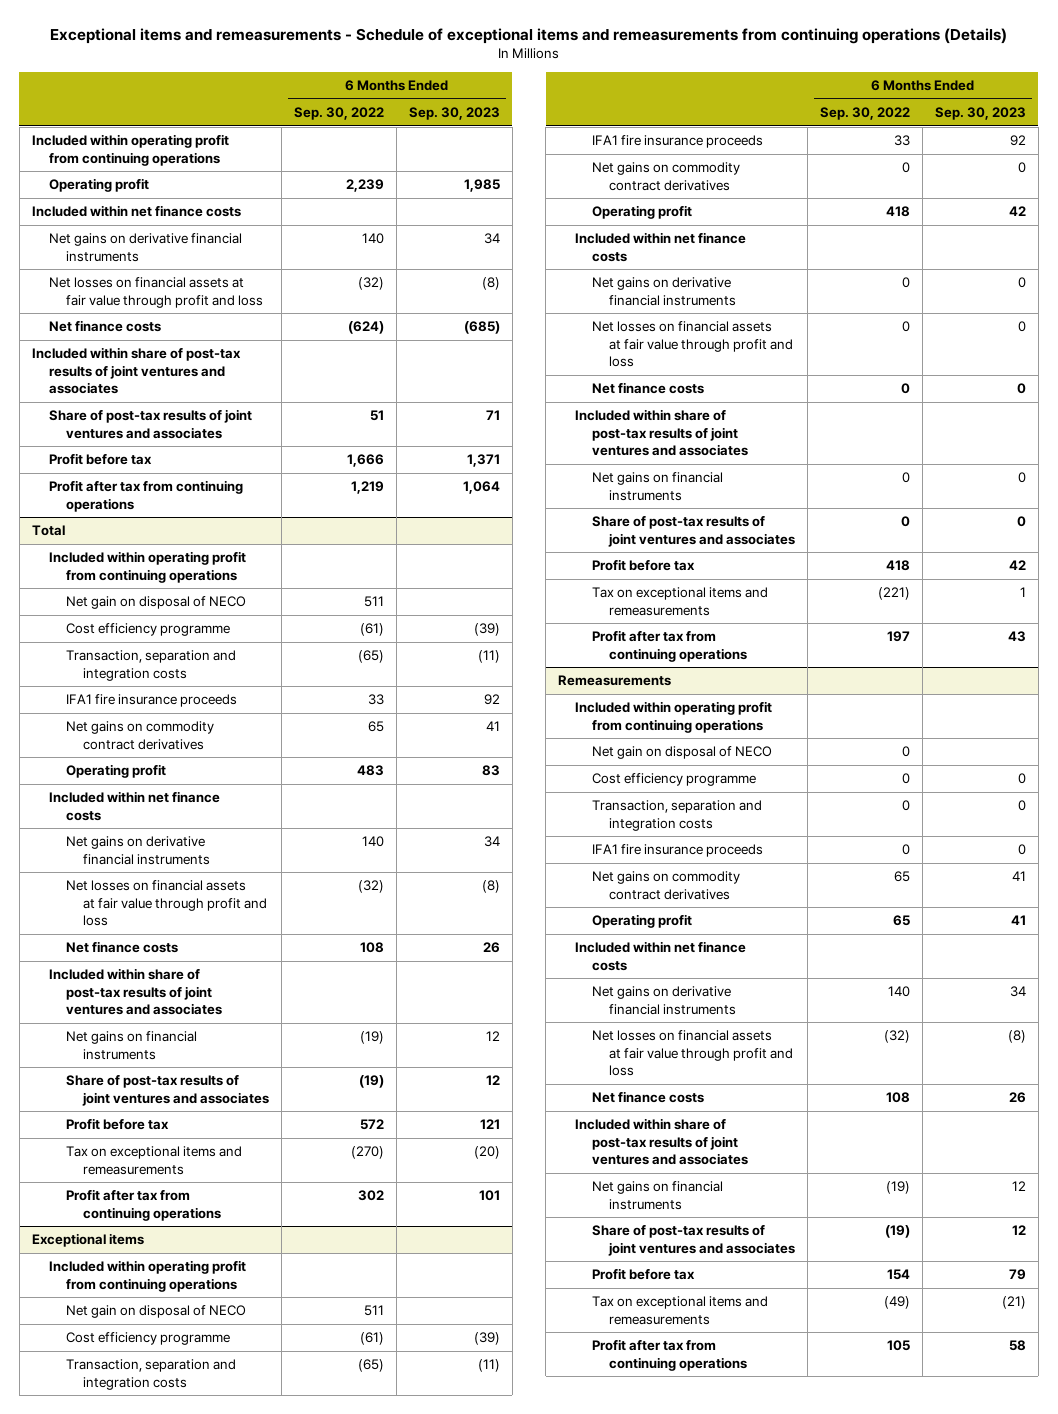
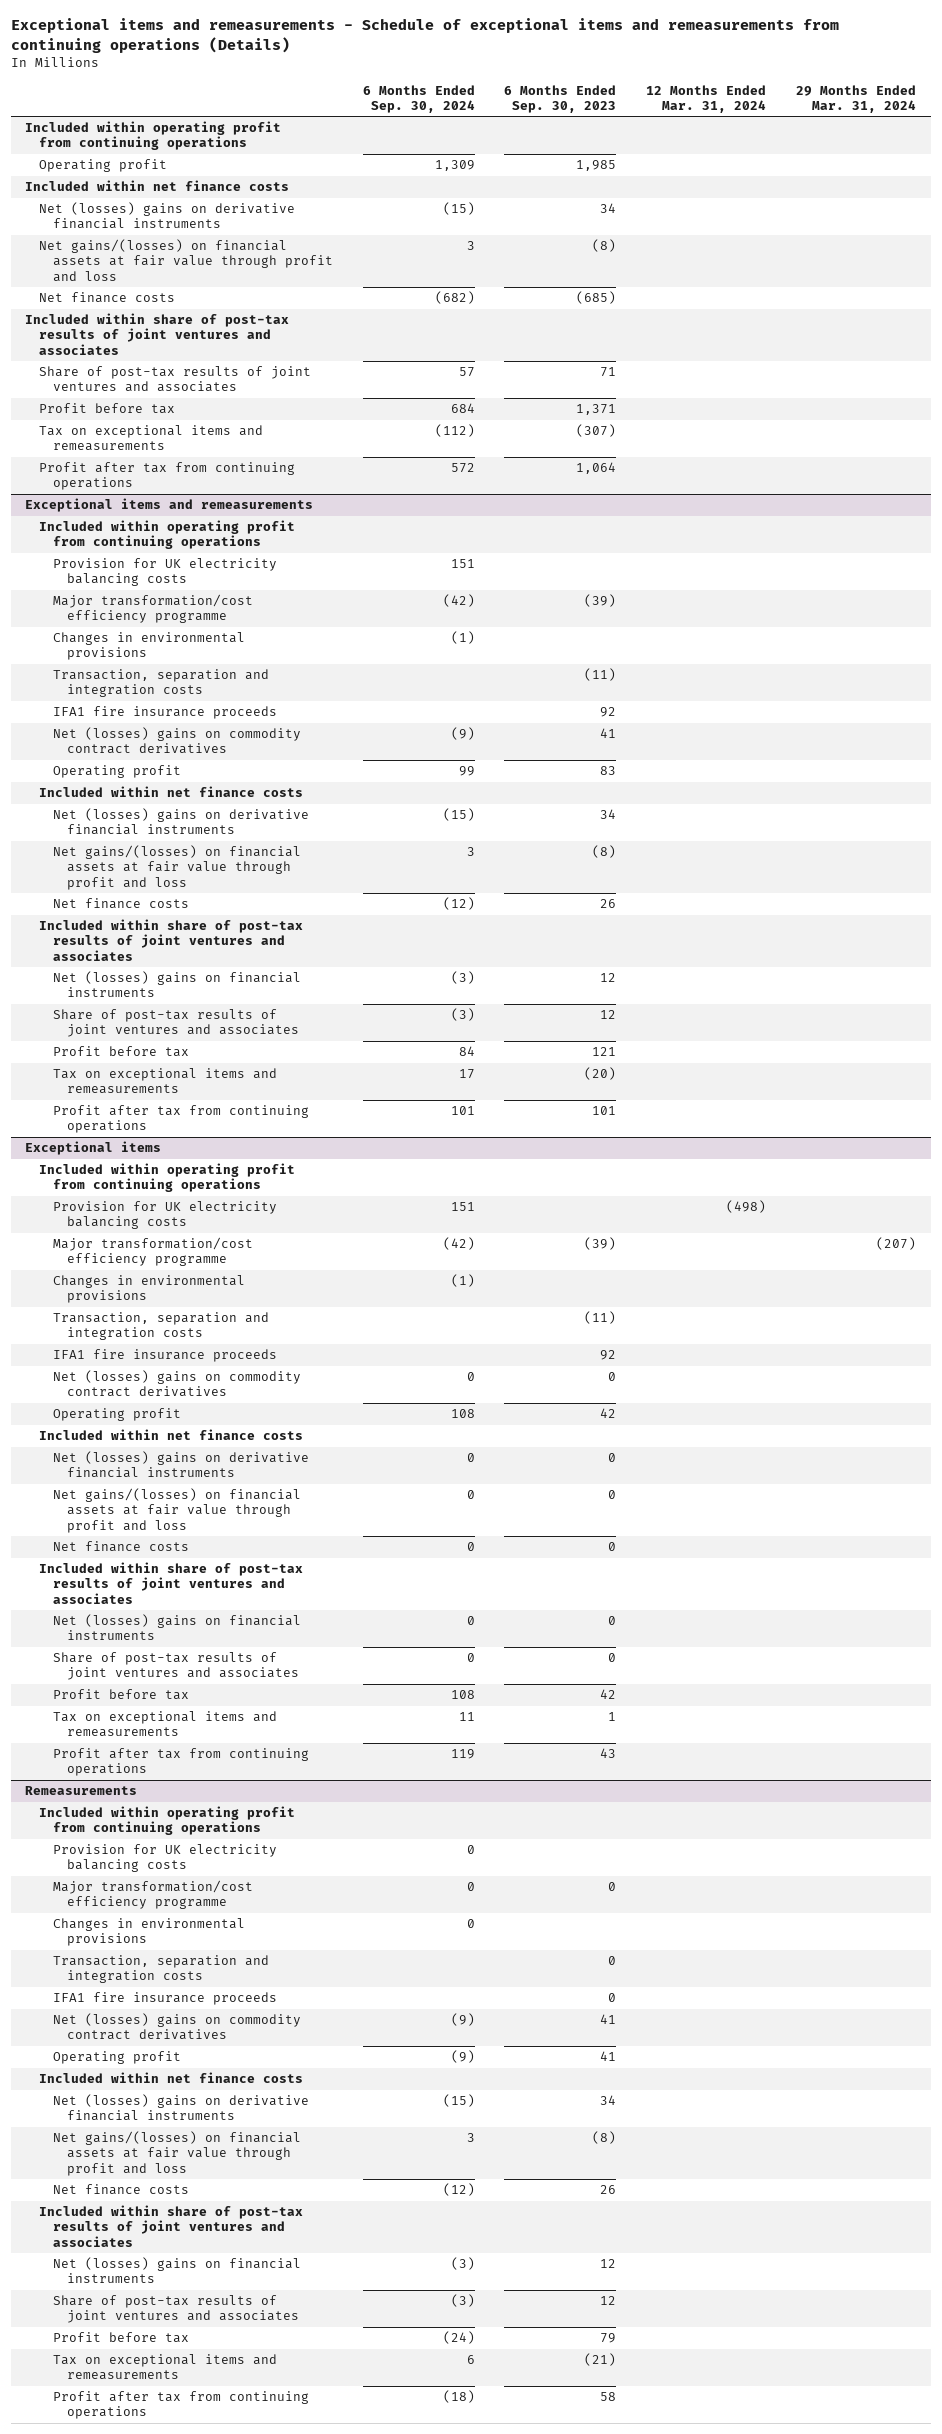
[293,106,384,120] Sep. 30, 2022 -> none
none -> [362,84,475,113] 6 Months Ended Sep. 30, 2024
none -> [646,84,767,113] 12 Months Ended Mar. 31, 2024
none -> [796,84,917,113] 29 Months Ended Mar. 31, 2024
[48,233,242,262] Net gains on derivative financial instruments -> [39,202,296,230] Net (losses) gains on derivative financial instruments
[48,277,263,308] Net losses on financial assets at fair value through profit and loss -> [39,239,333,282] Net gains/(losses) on financial assets at fair value through profit and loss
none -> [39,425,264,452] Tax on exceptional items and remeasurements
[31,525,65,537] Total -> [25,498,314,513] Exceptional items and remeasurements
[65,596,246,610] Net gain on disposal of NECO -> none
none -> [52,558,277,587] Provision for UK electricity balancing costs
[65,623,230,637] Cost efficiency programme -> [52,594,253,624] Major transformation/cost efficiency programme
none -> [52,632,245,661] Changes in environmental provisions
[65,721,214,750] Net gains on commodity contract derivatives -> [52,727,301,755] Net (losses) gains on commodity contract derivatives
[65,836,211,865] Net gains on derivative financial instruments -> [52,808,309,836] Net (losses) gains on derivative financial instruments
[65,880,268,926] Net losses on financial assets at fair value through profit and loss -> [52,845,301,890] Net gains/(losses) on financial assets at fair value through profit and loss
[65,1031,197,1060] Net gains on financial instruments -> [52,971,301,998] Net (losses) gains on financial instruments
[65,1305,246,1319] Net gain on disposal of NECO -> none
none -> [52,1201,277,1230] Provision for UK electricity balancing costs
[65,1332,230,1346] Cost efficiency programme -> [52,1237,253,1267] Major transformation/cost efficiency programme
none -> [52,1275,245,1304] Changes in environmental provisions
[592,162,741,191] Net gains on commodity contract derivatives -> [52,1370,301,1398] Net (losses) gains on commodity contract derivatives
[592,277,737,306] Net gains on derivative financial instruments -> [52,1451,309,1479] Net (losses) gains on derivative financial instruments
[592,321,794,367] Net losses on financial assets at fair value through profit and loss -> [52,1488,301,1533] Net gains/(losses) on financial assets at fair value through profit and loss
[592,472,724,501] Net gains on financial instruments -> [52,1614,301,1641] Net (losses) gains on financial instruments
[592,746,773,760] Net gain on disposal of NECO -> none
none -> [52,1844,277,1873] Provision for UK electricity balancing costs
[592,773,757,787] Cost efficiency programme -> [52,1880,253,1910] Major transformation/cost efficiency programme
none -> [52,1918,245,1947] Changes in environmental provisions
[592,871,741,900] Net gains on commodity contract derivatives -> [52,2013,301,2041] Net (losses) gains on commodity contract derivatives
[592,986,737,1015] Net gains on derivative financial instruments -> [52,2094,309,2122] Net (losses) gains on derivative financial instruments
[592,1030,794,1076] Net losses on financial assets at fair value through profit and loss -> [52,2131,301,2176] Net gains/(losses) on financial assets at fair value through profit and loss
[592,1181,724,1210] Net gains on financial instruments -> [52,2257,301,2284] Net (losses) gains on financial instruments

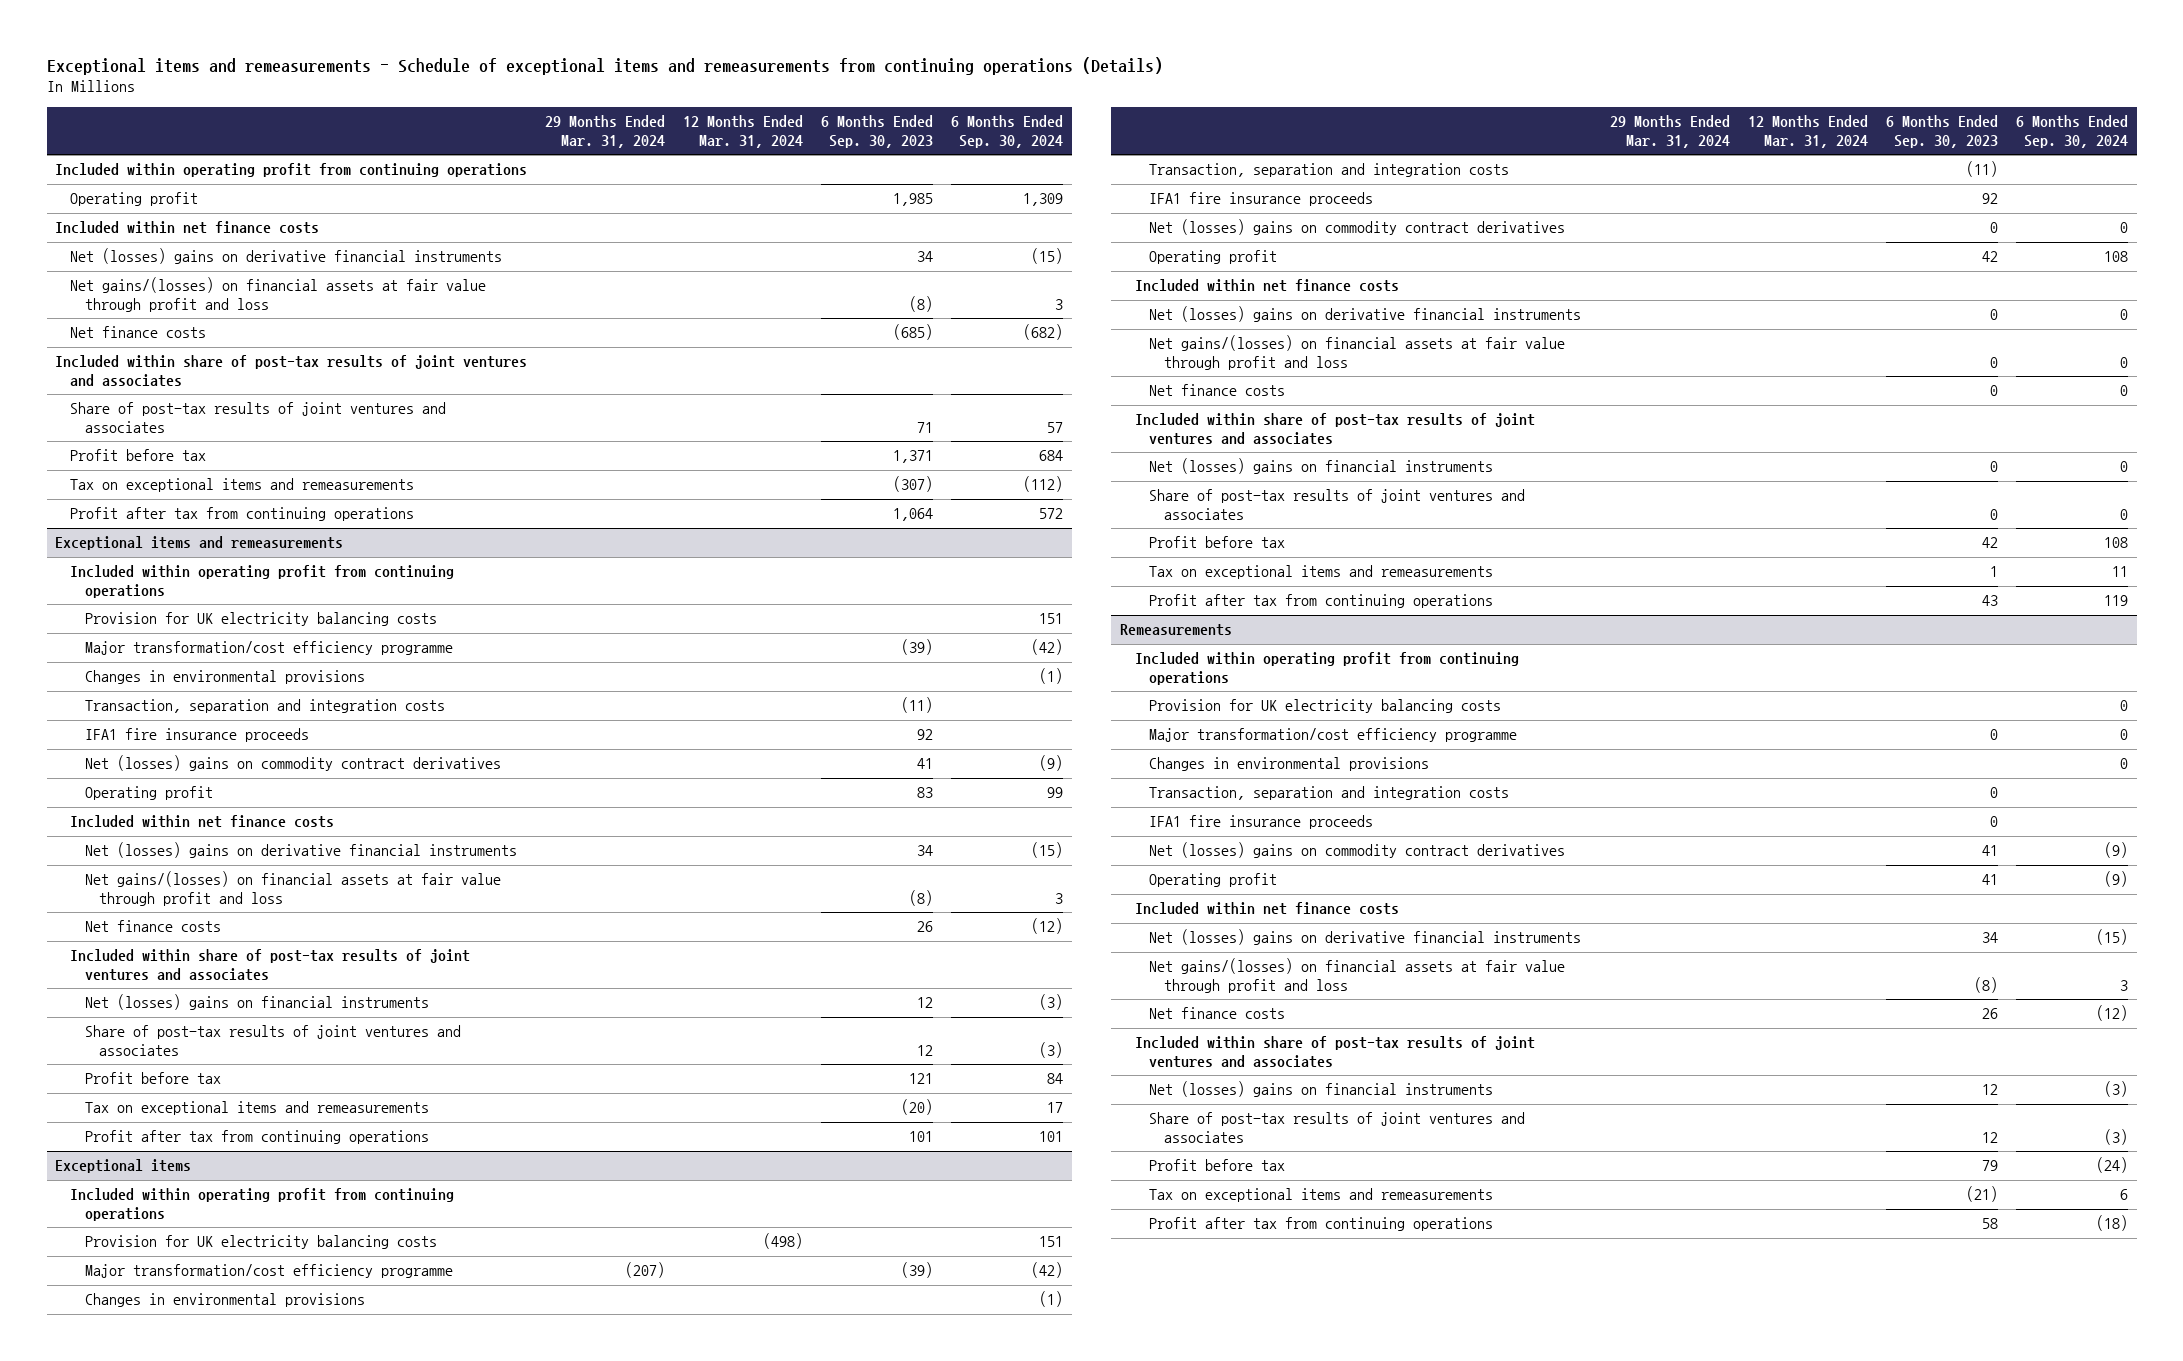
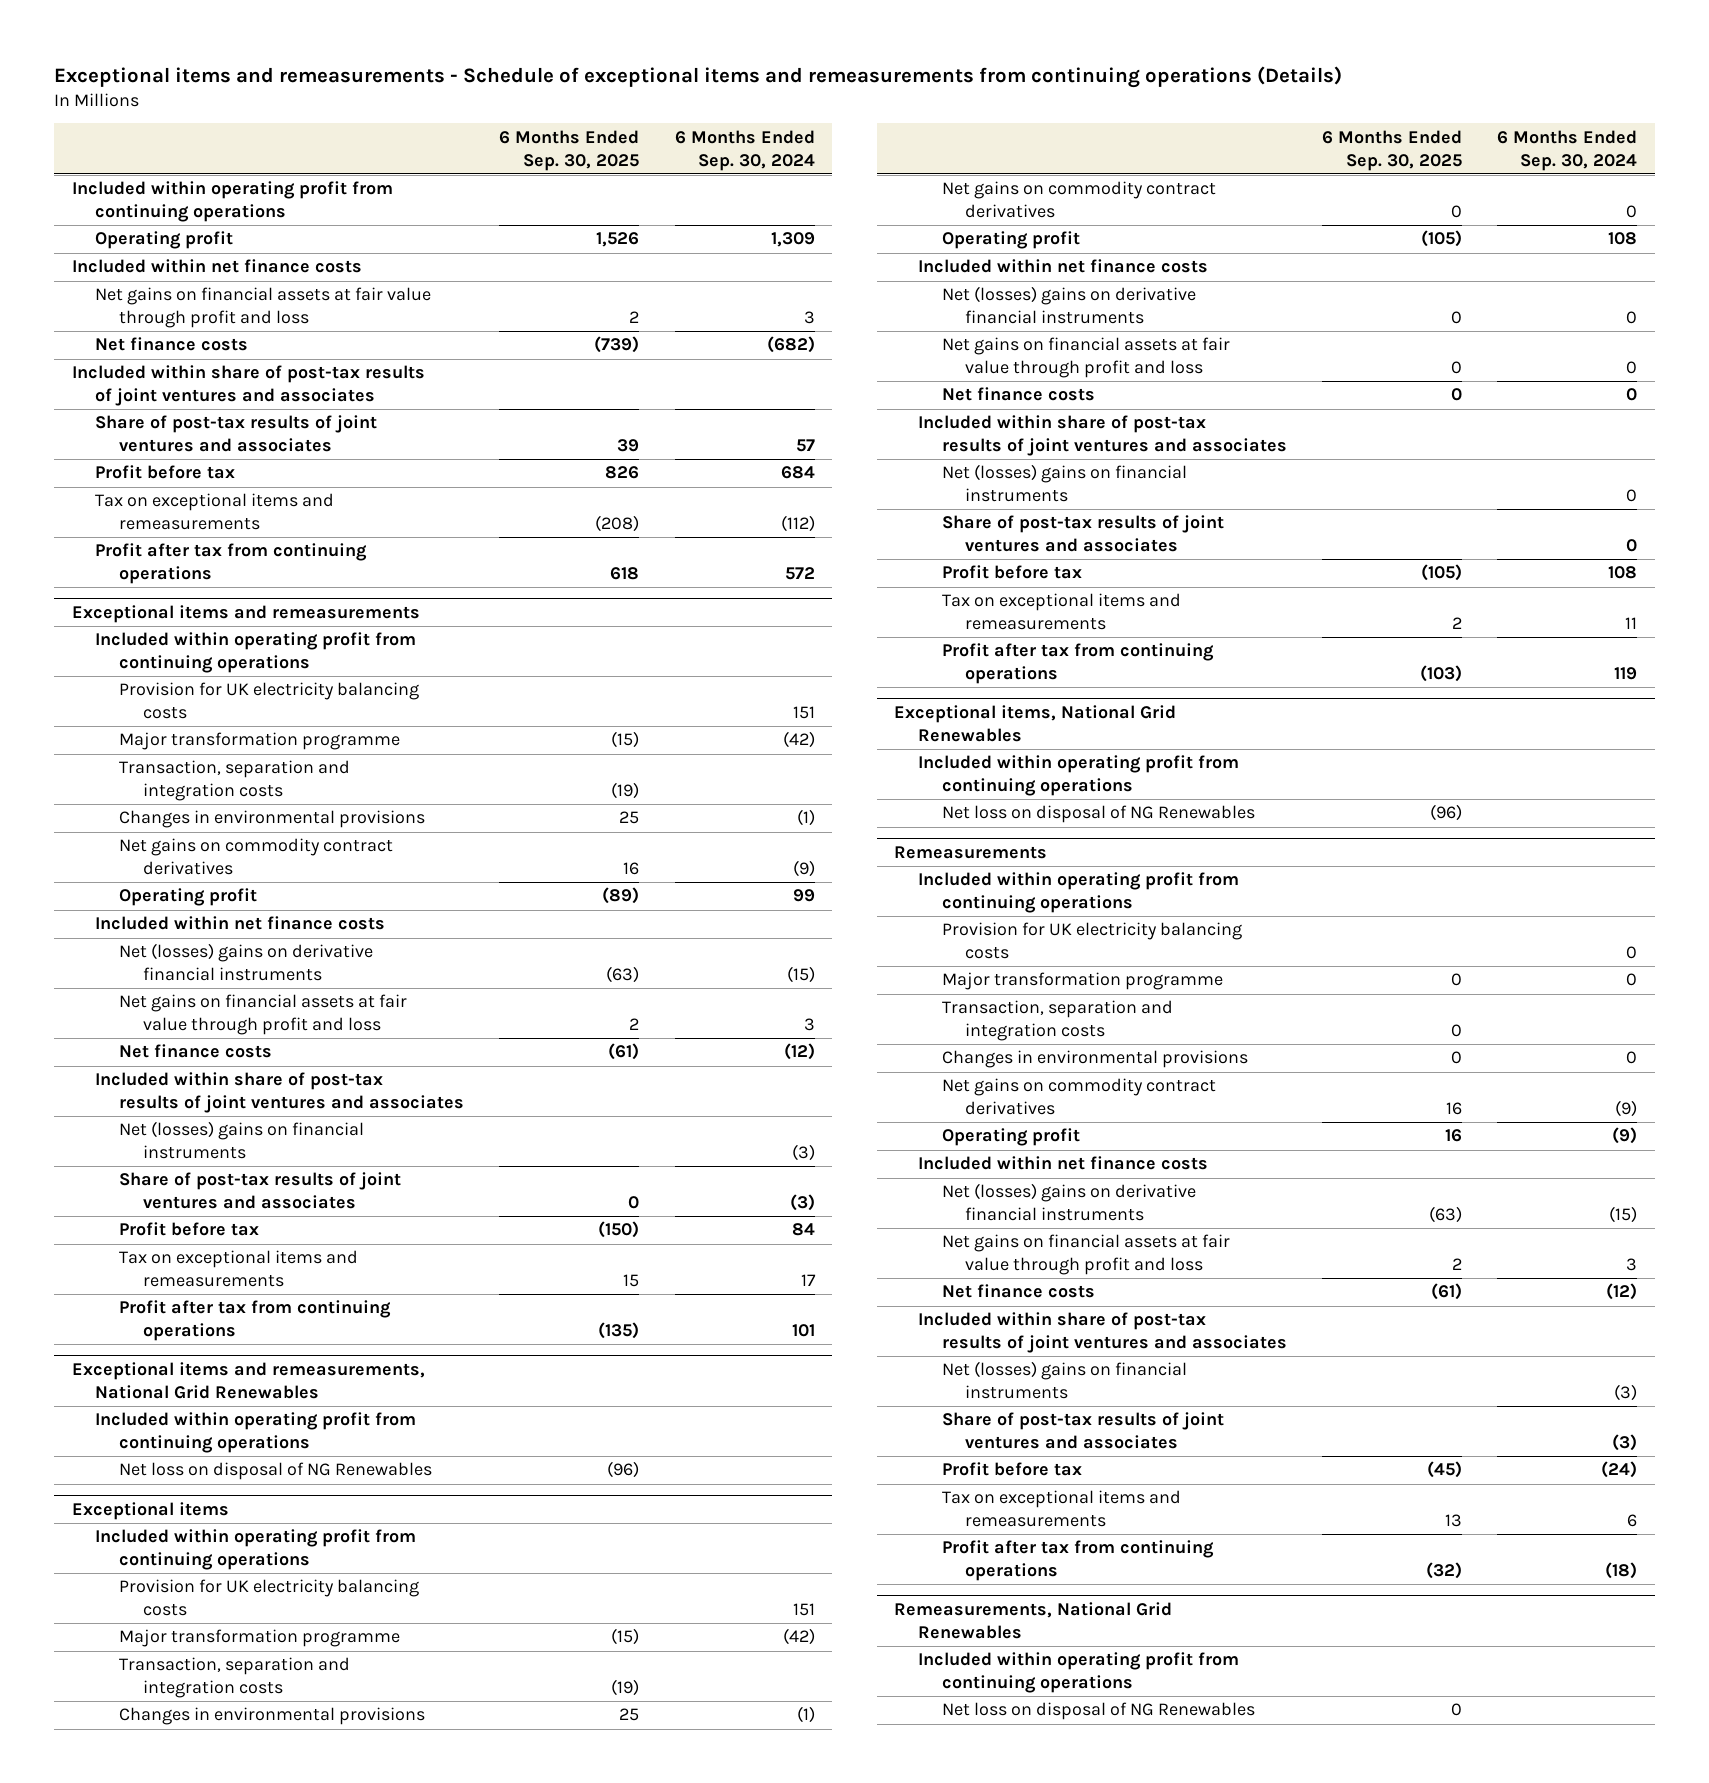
[545,115,666,148] 29 Months Ended Mar. 31, 2024 -> none
[683,115,804,148] 12 Months Ended Mar. 31, 2024 -> none
[821,115,934,148] 6 Months Ended Sep. 30, 2023 -> none
none -> [499,129,640,171] 6 Months Ended Sep. 30, 2025
[70,248,503,265] Net (losses) gains on derivative financial instruments -> none
[70,277,487,312] Net gains/(losses) on financial assets at fair value through profit and loss -> [95,287,432,329] Net gains on financial assets at fair value through profit and loss
[84,641,453,656] Major transformation/cost efficiency programme -> [118,732,400,751] Major transformation programme
[84,728,309,743] IFA1 fire insurance proceeds -> none
[84,670,365,685] Changes in environmental provisions -> [118,810,425,829] Changes in environmental provisions
[84,755,501,772] Net (losses) gains on commodity contract derivatives -> [118,838,393,876] Net gains on commodity contract derivatives
[84,871,501,906] Net gains/(losses) on financial assets at fair value through profit and loss -> [118,994,407,1036] Net gains on financial assets at fair value through profit and loss
none -> [71,1361,425,1399] Exceptional items and remeasurements, National Grid Renewables
none -> [95,1412,417,1454] Included within operating profit from continuing operations
none -> [118,1462,432,1481] Net loss on disposal of NG Renewables
[84,1264,453,1279] Major transformation/cost efficiency programme -> [118,1629,400,1648] Major transformation programme
[1149,192,1374,207] IFA1 fire insurance proceeds -> none
[84,1293,365,1308] Changes in environmental provisions -> [118,1707,425,1726] Changes in environmental provisions
[1149,219,1566,236] Net (losses) gains on commodity contract derivatives -> [941,181,1216,219] Net gains on commodity contract derivatives
[1149,335,1566,370] Net gains/(losses) on financial assets at fair value through profit and loss -> [941,337,1230,379] Net gains on financial assets at fair value through profit and loss
none -> [894,704,1177,742] Exceptional items, National Grid Renewables
none -> [917,755,1239,797] Included within operating profit from continuing operations
none -> [941,805,1255,824] Net loss on disposal of NG Renewables
[1149,728,1518,743] Major transformation/cost efficiency programme -> [941,972,1223,991] Major transformation programme
[1149,815,1374,830] IFA1 fire insurance proceeds -> none
[1149,757,1430,772] Changes in environmental provisions -> [941,1050,1248,1069] Changes in environmental provisions
[1149,842,1566,859] Net (losses) gains on commodity contract derivatives -> [941,1078,1216,1116] Net gains on commodity contract derivatives
[1149,958,1566,993] Net gains/(losses) on financial assets at fair value through profit and loss -> [941,1234,1230,1276] Net gains on financial assets at fair value through profit and loss
none -> [894,1601,1173,1639] Remeasurements, National Grid Renewables
none -> [917,1652,1239,1694] Included within operating profit from continuing operations
none -> [941,1702,1255,1721] Net loss on disposal of NG Renewables

